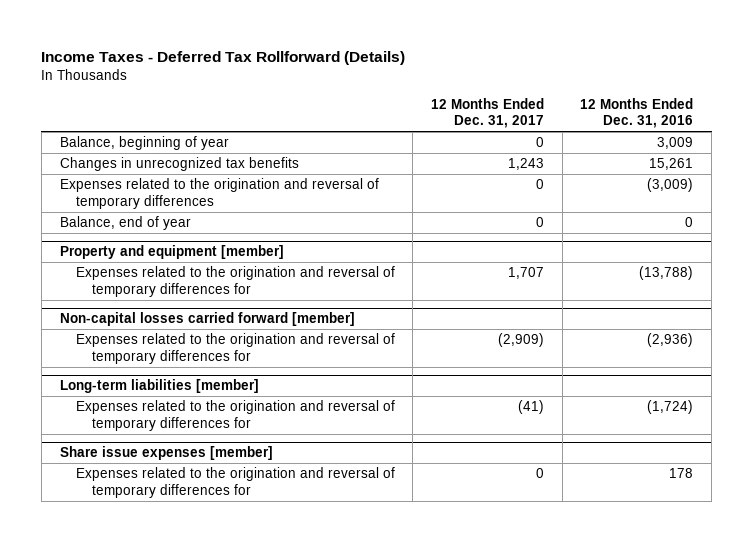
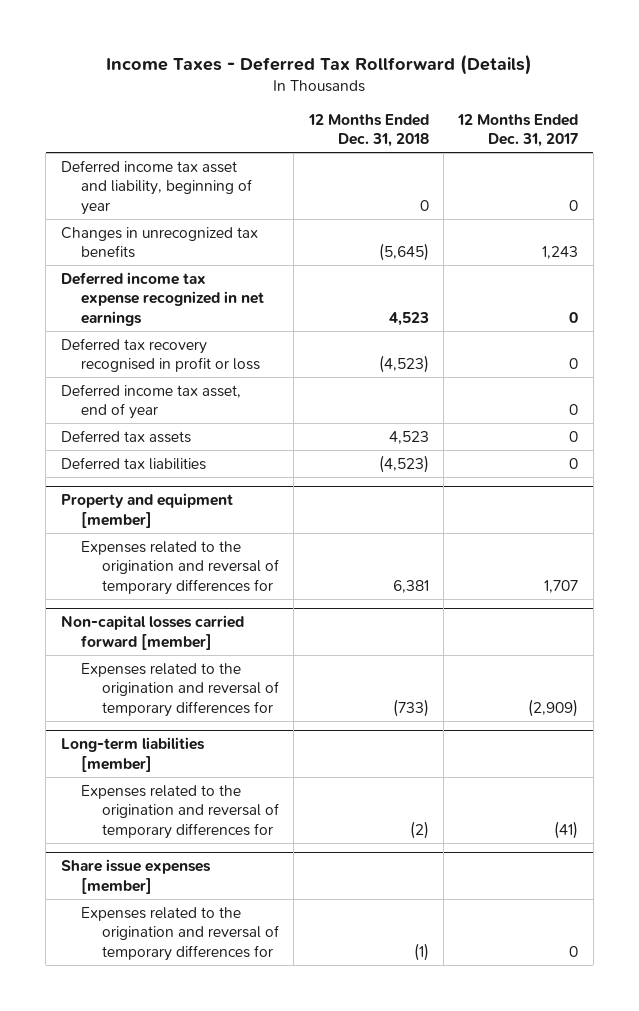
[580,97,694,129] 12 Months Ended Dec. 31, 2016 -> none
none -> [307,113,429,148] 12 Months Ended Dec. 31, 2018
[59,136,229,151] Balance, beginning of year -> [60,159,253,215] Deferred income tax asset and liability, beginning of year
[59,178,379,209] Expenses related to the origination and reversal of temporary differences -> [60,271,265,326] Deferred income tax expense recognized in net earnings
none -> [60,337,261,373] Deferred tax recovery recognised in profit or loss
[59,216,191,231] Balance, end of year -> [60,383,241,420] Deferred income tax asset, end of year
none -> [60,429,191,443] Deferred tax assets
none -> [60,456,206,470] Deferred tax liabilities

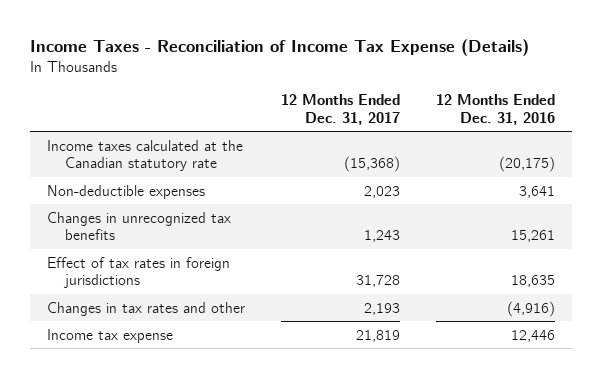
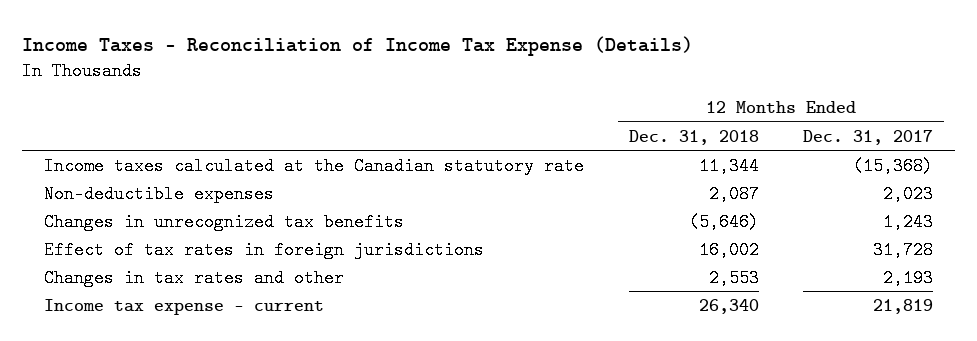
[435,94,555,125] 12 Months Ended Dec. 31, 2016 -> none
none -> [628,129,759,145] Dec. 31, 2018
[47,328,174,343] Income tax expense -> [44,298,325,315] Income tax expense - current

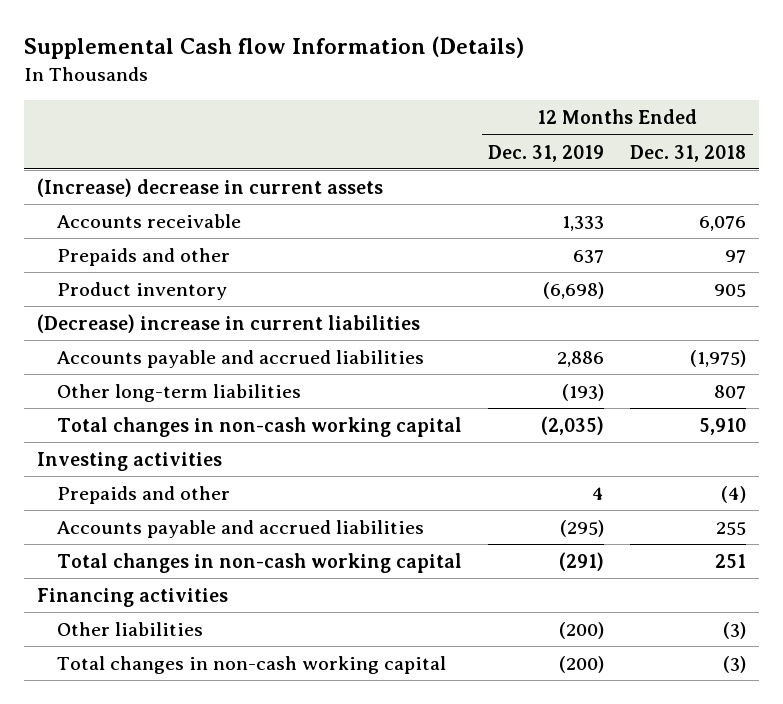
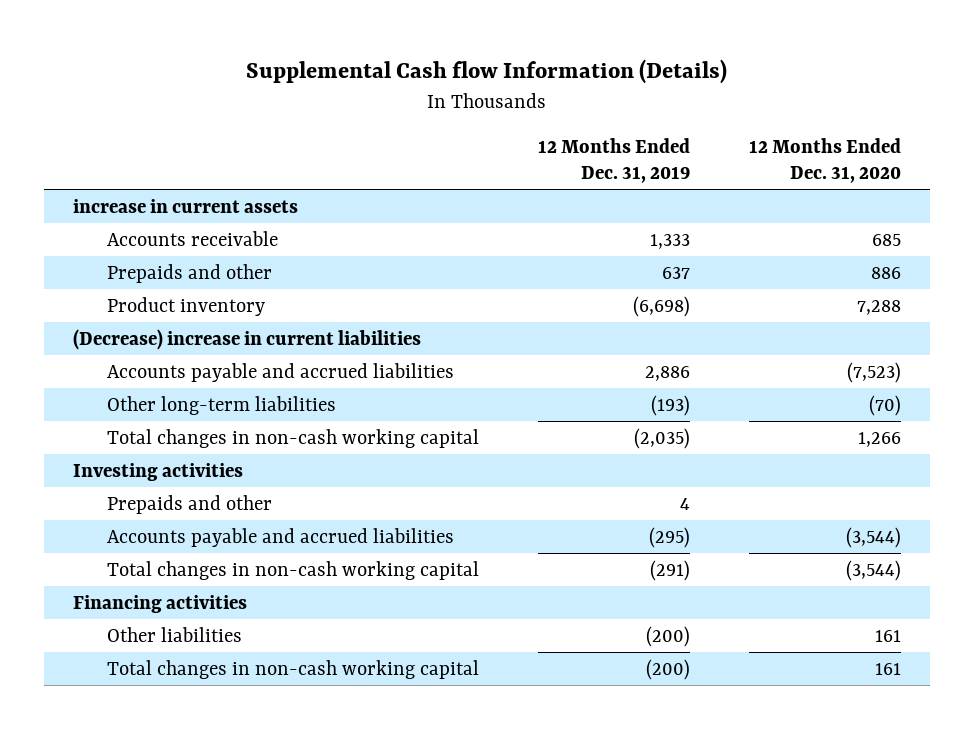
[630,144,747,162] Dec. 31, 2018 -> none
none -> [748,137,901,184] 12 Months Ended Dec. 31, 2020
[36,177,383,197] (Increase) decrease in current assets -> [73,198,299,213] increase in current assets

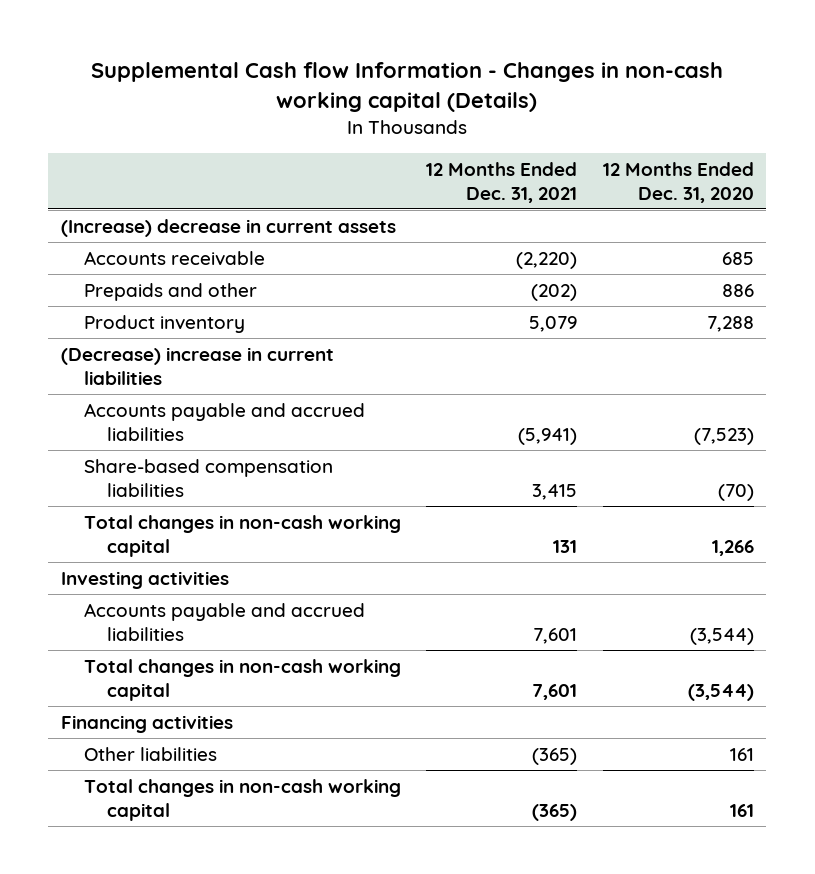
[245,59,727,85] Supplemental Cash flow Information (Details) -> [91,62,724,112] Supplemental Cash flow Information - Changes in non-cash working capital (Details)
[537,137,690,184] 12 Months Ended Dec. 31, 2019 -> none
none -> [426,161,578,203] 12 Months Ended Dec. 31, 2021
[73,198,299,213] increase in current assets -> [61,218,397,237] (Increase) decrease in current assets
[106,395,336,415] Other long-term liabilities -> none
none -> [84,458,334,497] Share-based compensation liabilities
[106,494,272,514] Prepaids and other -> none

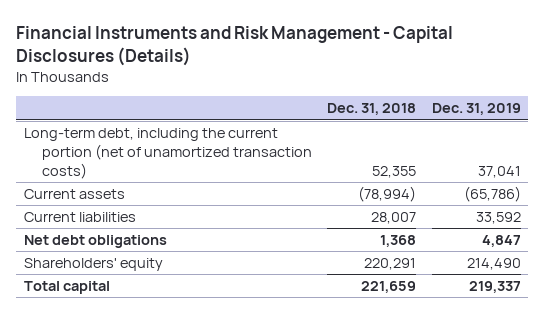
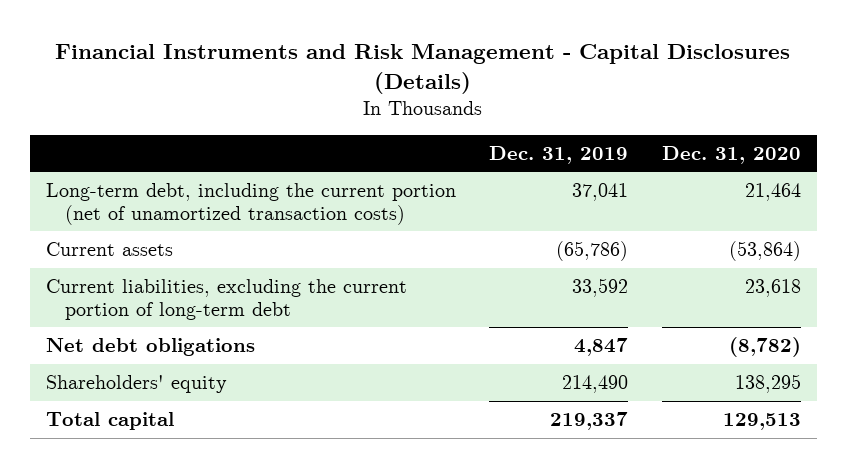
[327,103,417,116] Dec. 31, 2018 -> none
none -> [661,145,801,164] Dec. 31, 2020
[23,212,136,223] Current liabilities -> [46,278,408,320] Current liabilities, excluding the current portion of long-term debt

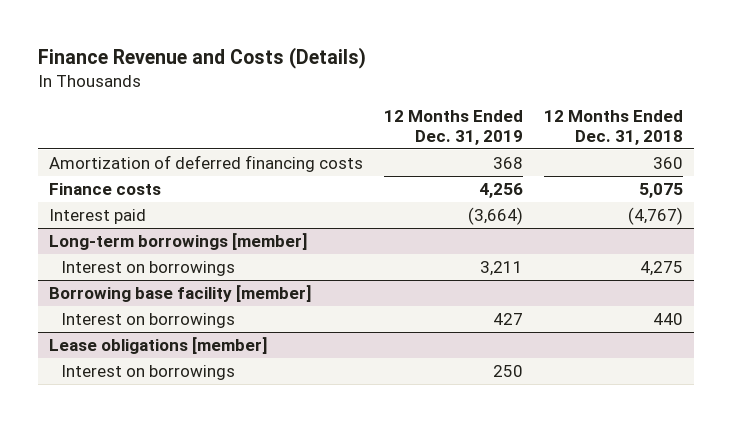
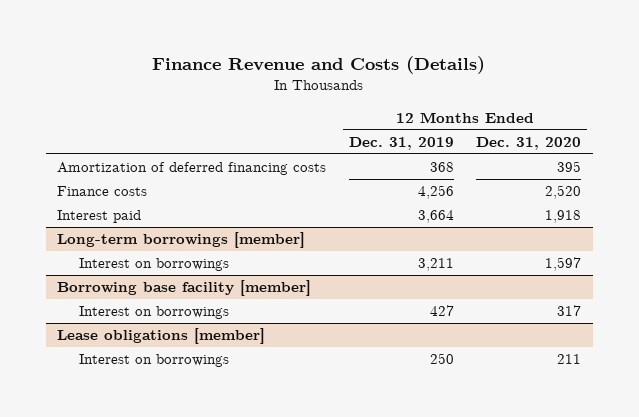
[544,110,684,146] 12 Months Ended Dec. 31, 2018 -> none
none -> [476,136,582,150] Dec. 31, 2020
[467,206,523,225] (3,664) -> [417,210,454,224] 3,664

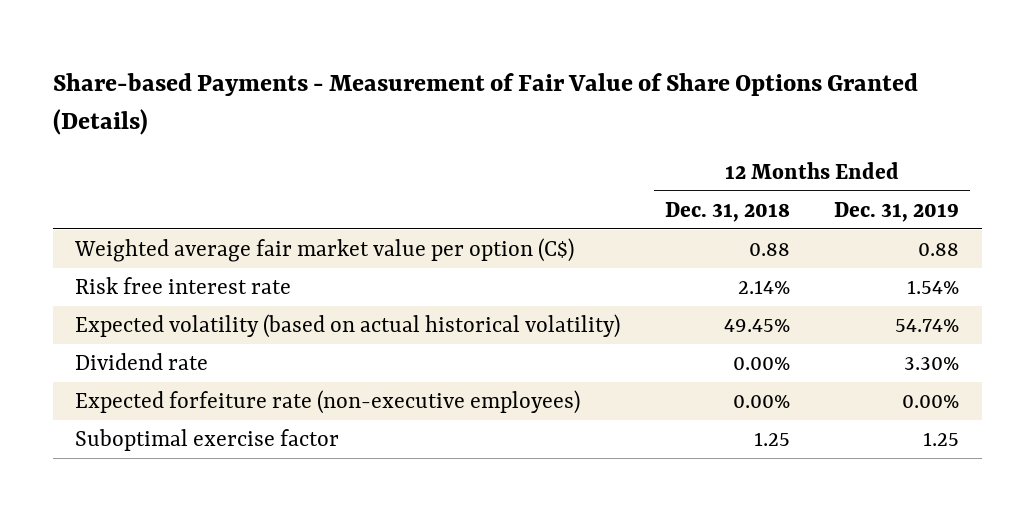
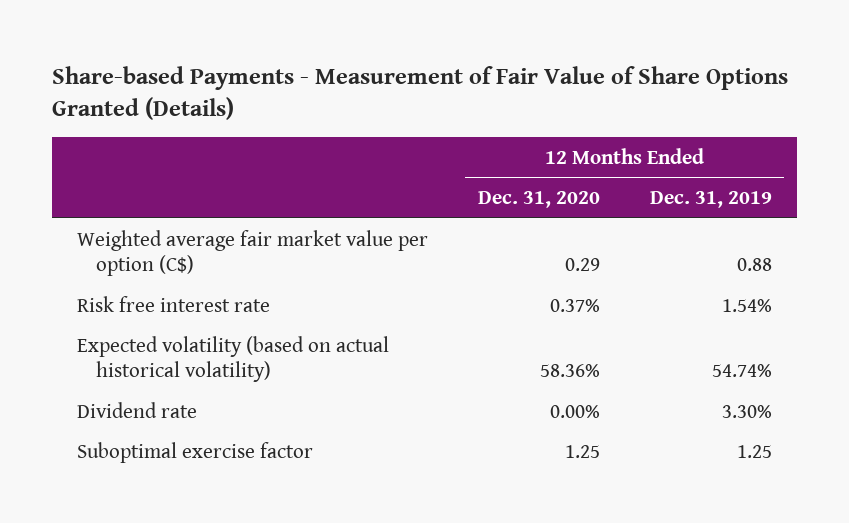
[664,201,790,222] Dec. 31, 2018 -> none
none -> [477,190,600,208] Dec. 31, 2020
[75,389,581,414] Expected forfeiture rate (non-executive employees) -> none

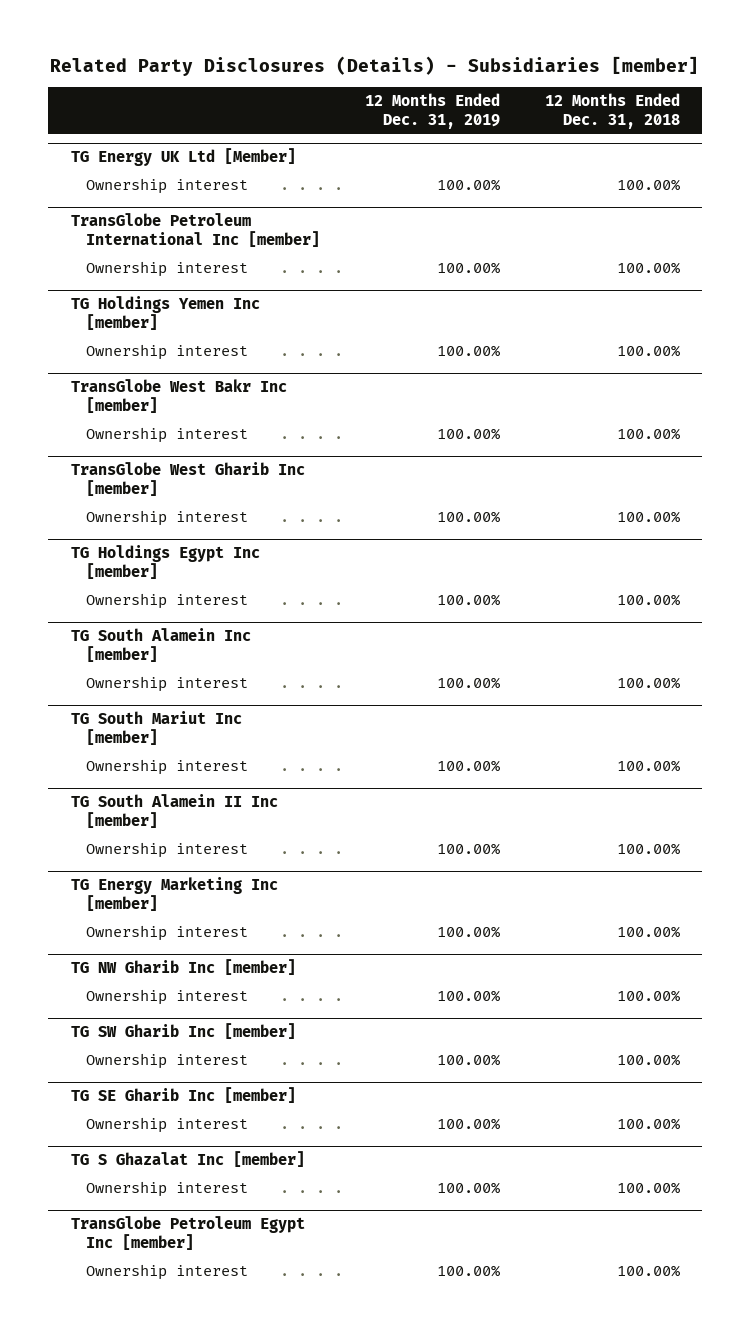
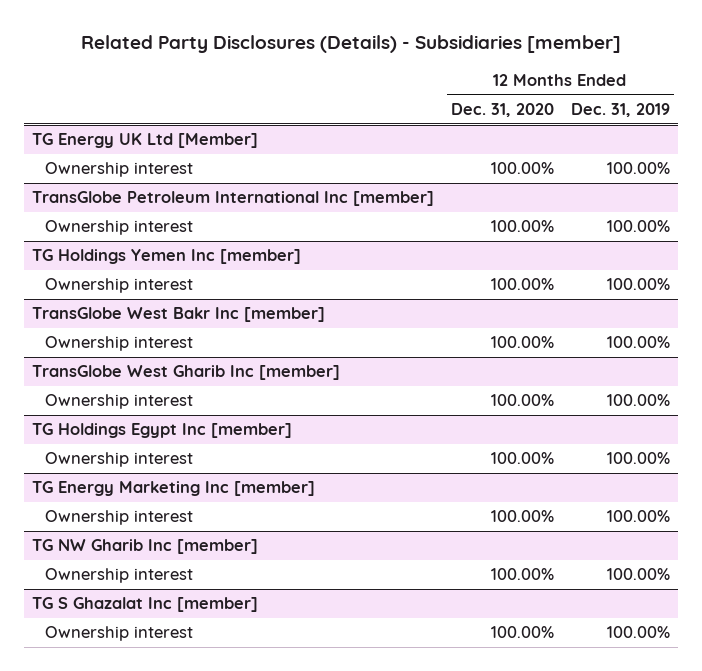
[544,93,680,130] 12 Months Ended Dec. 31, 2018 -> none
none -> [450,103,554,118] Dec. 31, 2020
[70,628,251,663] TG South Alamein Inc [member] -> none
[86,675,249,692] Ownership interest -> none
[70,711,242,746] TG South Mariut Inc [member] -> none
[86,758,249,775] Ownership interest -> none
[70,794,278,829] TG South Alamein II Inc [member] -> none
[86,841,249,858] Ownership interest -> none
[70,1023,296,1040] TG SW Gharib Inc [member] -> none
[86,1052,249,1069] Ownership interest -> none
[70,1087,296,1104] TG SE Gharib Inc [member] -> none
[86,1116,249,1133] Ownership interest -> none
[70,1216,305,1251] TransGlobe Petroleum Egypt Inc [member] -> none
[86,1263,249,1280] Ownership interest -> none

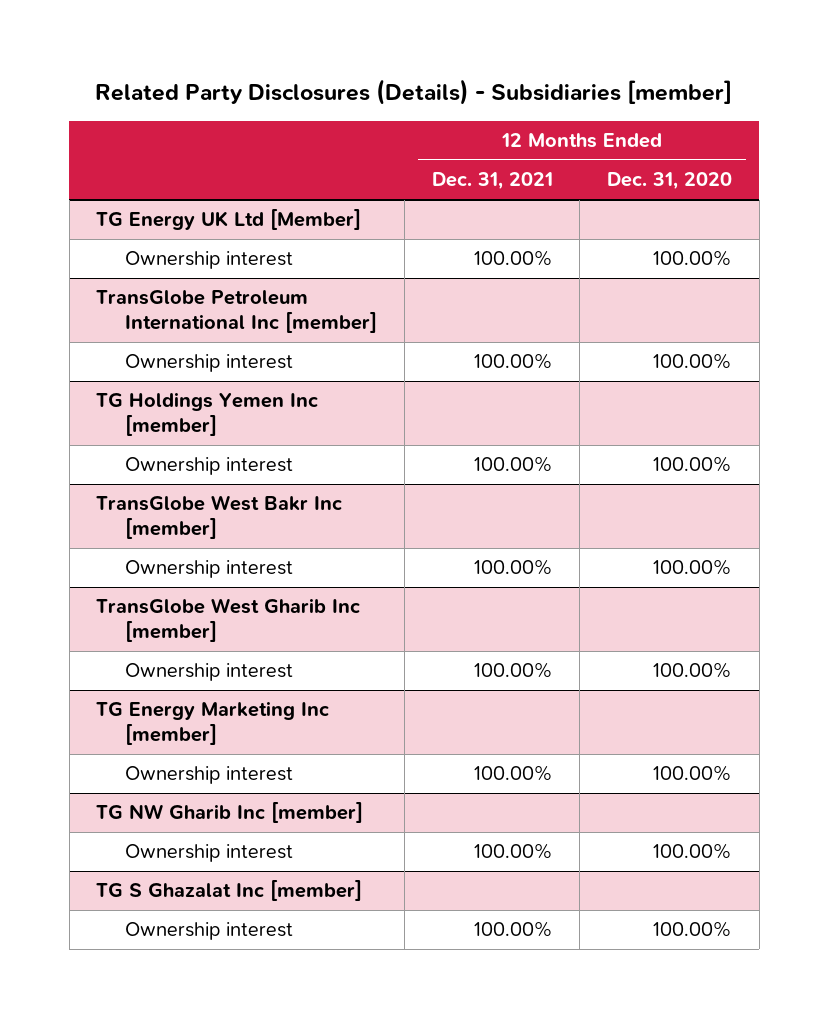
[570,103,670,118] Dec. 31, 2019 -> none
none -> [431,172,553,191] Dec. 31, 2021
[32,423,293,439] TG Holdings Egypt Inc [member] -> none
[45,452,194,468] Ownership interest -> none

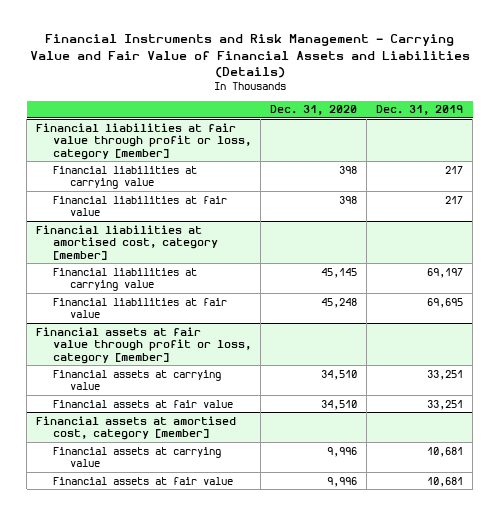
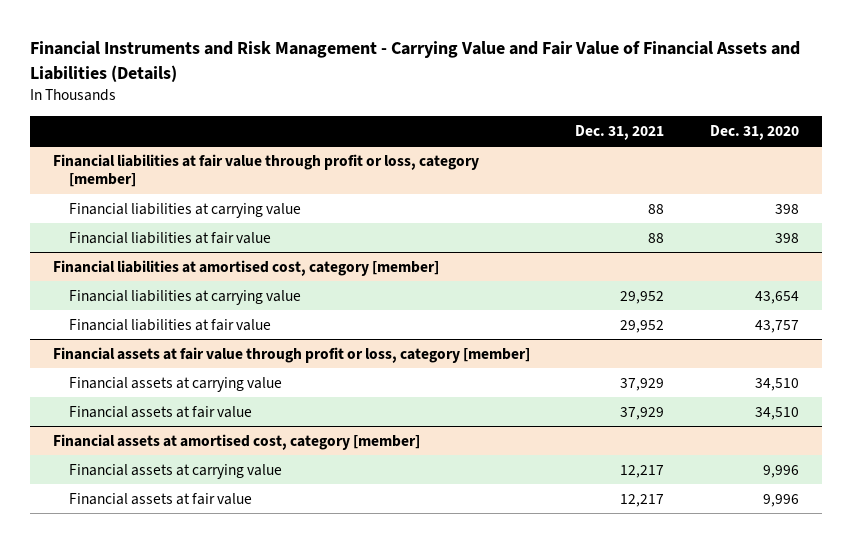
[376,105,464,116] Dec. 31, 2019 -> none
none -> [575,124,665,140] Dec. 31, 2021
[321,267,358,278] 45,145 -> [755,290,800,304] 43,654
[321,297,358,308] 45,248 -> [755,319,800,333] 43,757

